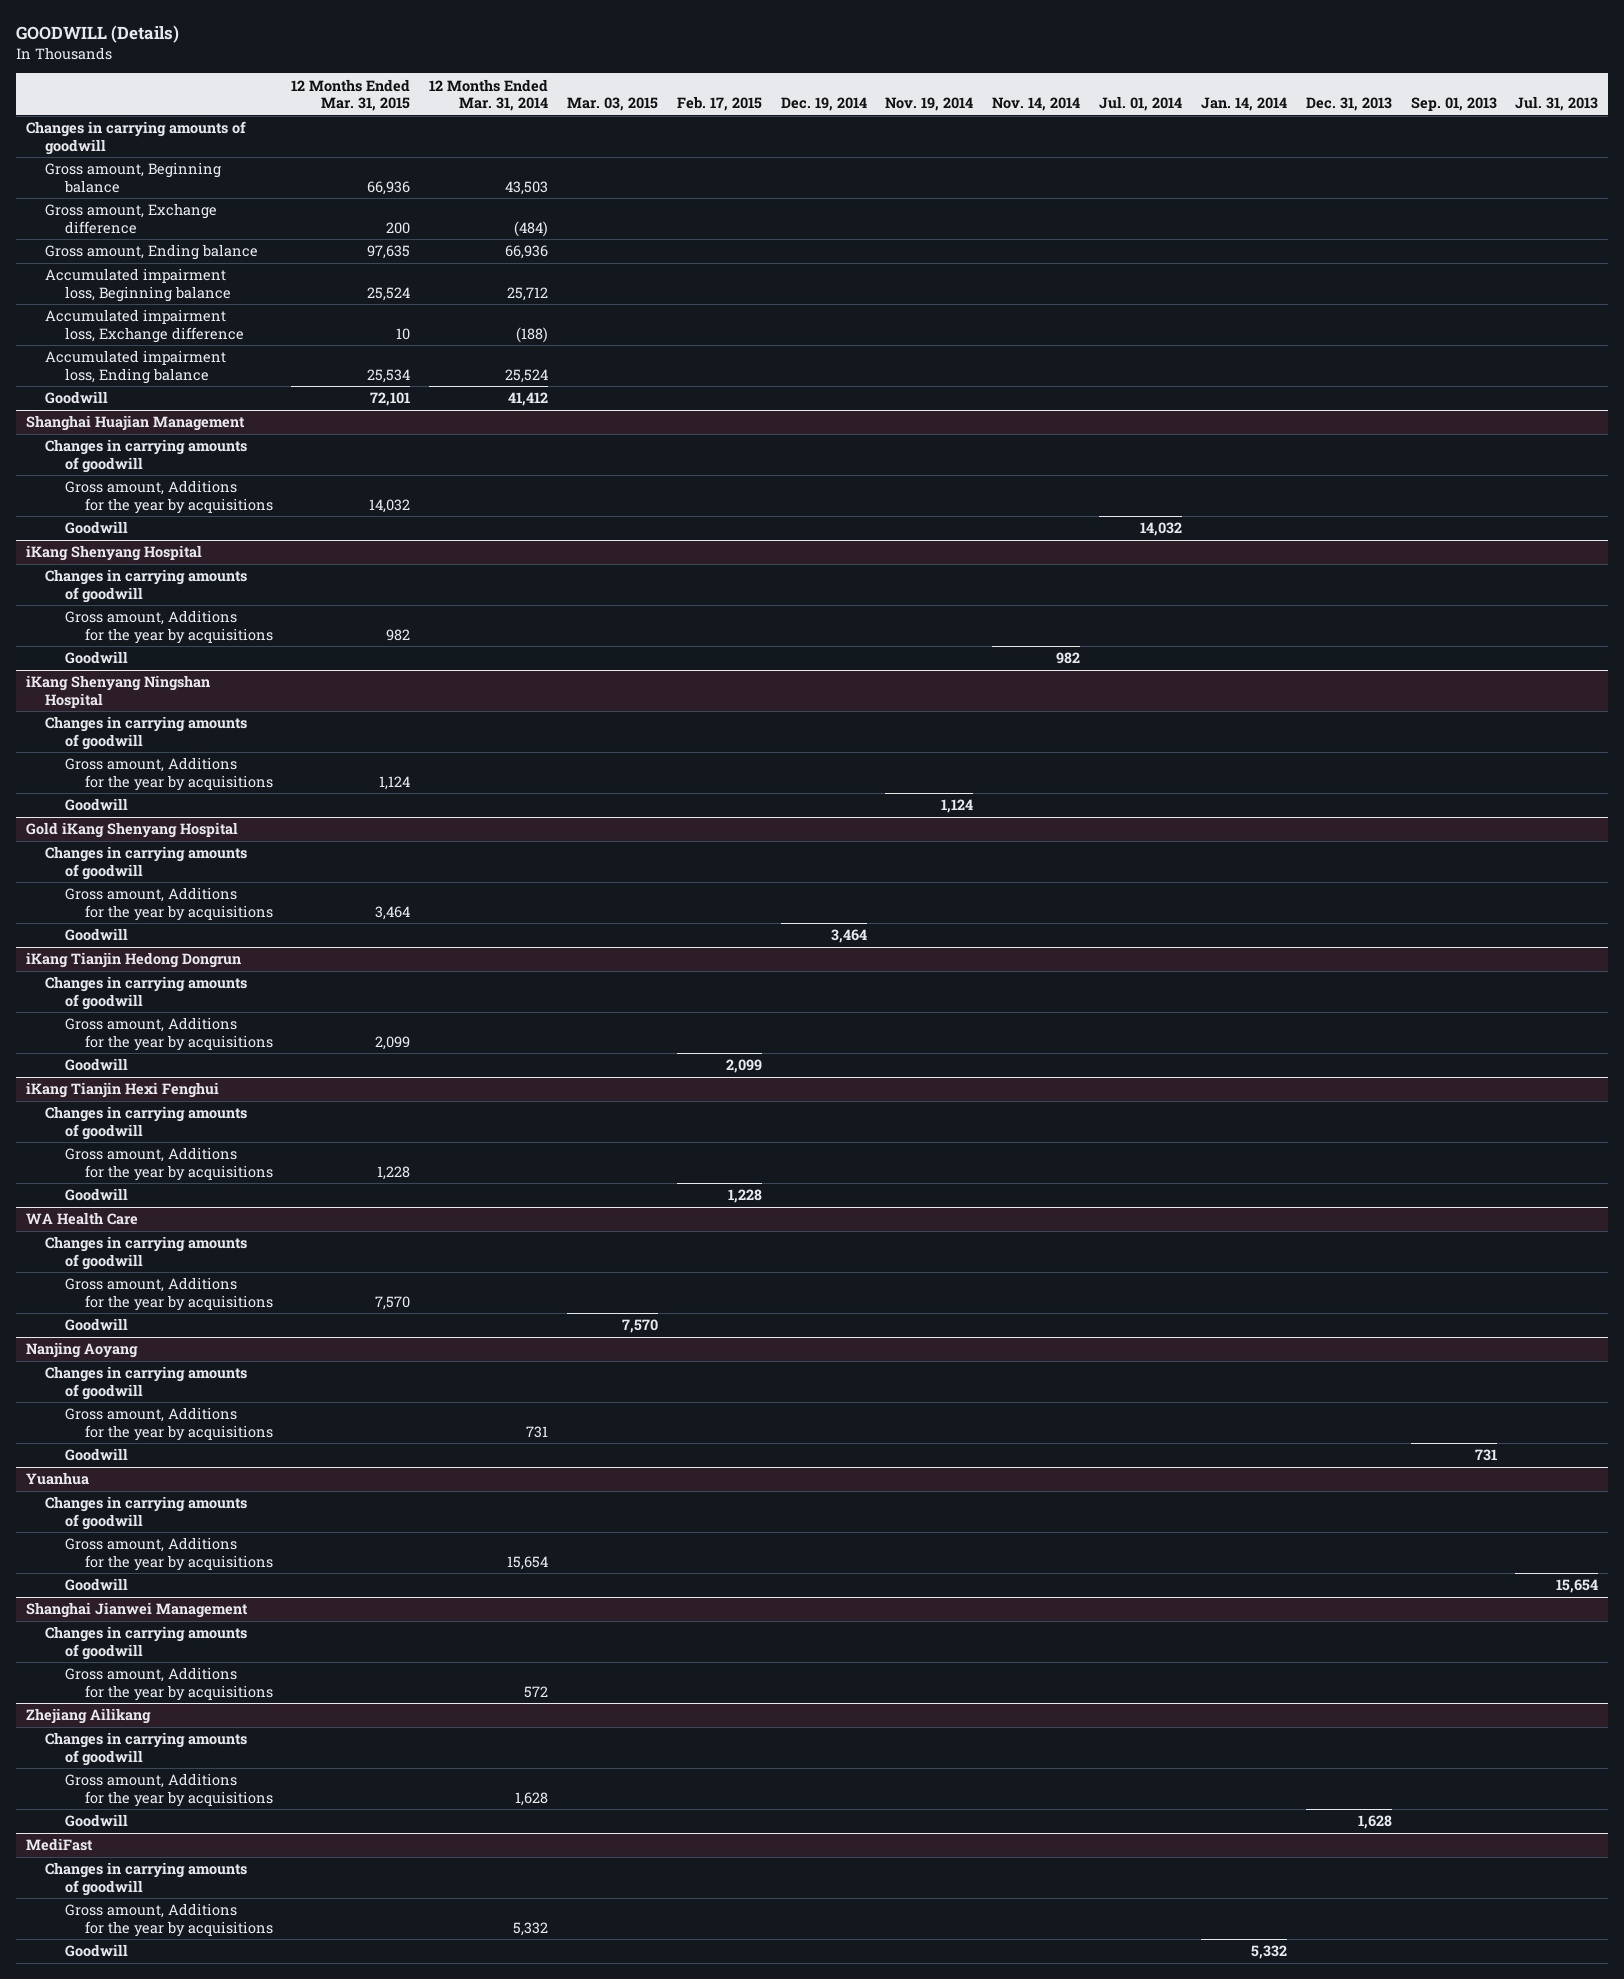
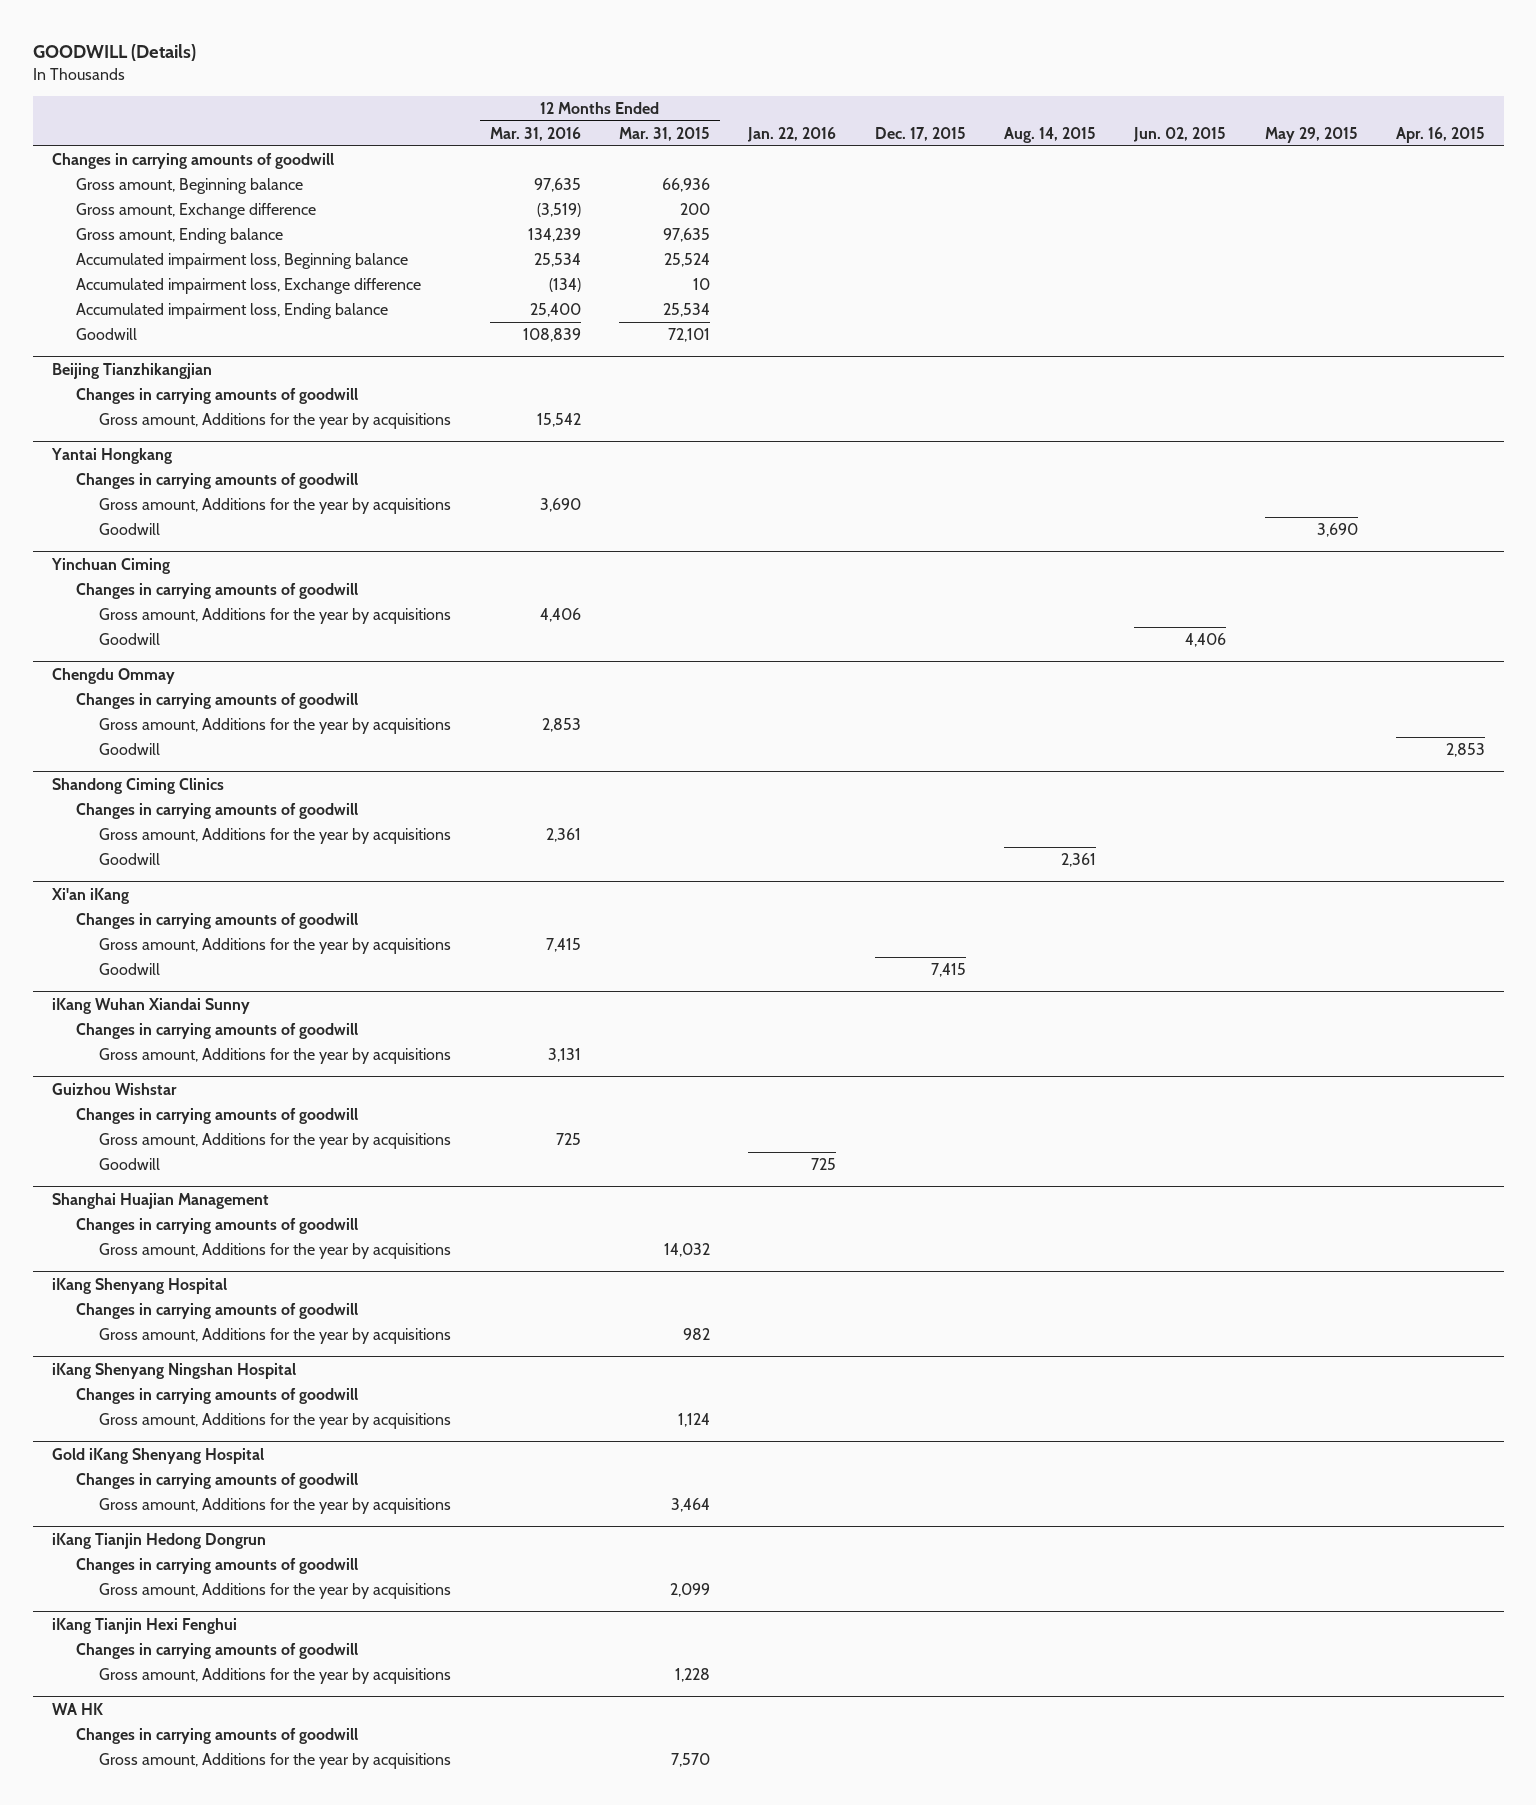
[429,78,549,111] 12 Months Ended Mar. 31, 2014 -> none
[567,96,659,111] Mar. 03, 2015 -> none
[676,95,762,111] Feb. 17, 2015 -> none
[780,96,867,111] Dec. 19, 2014 -> none
[885,96,974,111] Nov. 19, 2014 -> none
[992,96,1081,111] Nov. 14, 2014 -> none
[1099,95,1183,111] Jul. 01, 2014 -> none
[1200,96,1287,111] Jan. 14, 2014 -> none
[1305,96,1392,111] Dec. 31, 2013 -> none
[1410,96,1497,111] Sep. 01, 2013 -> none
[1515,95,1599,111] Jul. 31, 2013 -> none
none -> [489,126,581,141] Mar. 31, 2016
none -> [747,126,837,142] Jan. 22, 2016
none -> [874,126,966,141] Dec. 17, 2015
none -> [1003,126,1096,143] Aug. 14, 2015
none -> [1133,126,1227,142] Jun. 02, 2015
none -> [1264,126,1358,143] May 29, 2015
none -> [1395,126,1485,143] Apr. 16, 2015
none -> [51,362,212,379] Beijing Tianzhikangjian
none -> [75,388,358,405] Changes in carrying amounts of goodwill
none -> [99,413,452,430] Gross amount, Additions for the year by acquisitions
none -> [50,447,172,464] Yantai Hongkang
none -> [75,473,358,490] Changes in carrying amounts of goodwill
none -> [99,498,452,515] Gross amount, Additions for the year by acquisitions
none -> [99,523,161,536] Goodwill
none -> [50,557,170,574] Yinchuan Ciming
none -> [75,583,358,600] Changes in carrying amounts of goodwill
none -> [99,608,452,625] Gross amount, Additions for the year by acquisitions
none -> [99,633,161,646] Goodwill
none -> [51,667,175,684] Chengdu Ommay
none -> [75,693,358,710] Changes in carrying amounts of goodwill
none -> [99,718,452,735] Gross amount, Additions for the year by acquisitions
none -> [99,743,161,756] Goodwill
none -> [51,777,224,794] Shandong Ciming Clinics
none -> [75,803,358,820] Changes in carrying amounts of goodwill
none -> [99,828,452,845] Gross amount, Additions for the year by acquisitions
none -> [99,853,161,866] Goodwill
none -> [50,887,129,904] Xi'an iKang
none -> [75,913,358,930] Changes in carrying amounts of goodwill
none -> [99,938,452,955] Gross amount, Additions for the year by acquisitions
none -> [99,963,161,976] Goodwill
none -> [51,997,250,1014] iKang Wuhan Xiandai Sunny
none -> [75,1023,358,1040] Changes in carrying amounts of goodwill
none -> [99,1048,452,1065] Gross amount, Additions for the year by acquisitions
none -> [51,1082,177,1095] Guizhou Wishstar
none -> [75,1108,358,1125] Changes in carrying amounts of goodwill
none -> [99,1133,452,1150] Gross amount, Additions for the year by acquisitions
none -> [99,1158,161,1171] Goodwill
[64,521,128,535] Goodwill -> none
[64,651,128,665] Goodwill -> none
[64,798,128,812] Goodwill -> none
[64,928,128,942] Goodwill -> none
[64,1058,128,1072] Goodwill -> none
[64,1188,128,1202] Goodwill -> none
[25,1212,138,1226] WA Health Care -> [51,1702,103,1715] WA HK
[64,1318,128,1332] Goodwill -> none
[25,1342,138,1359] Nanjing Aoyang -> none
[45,1366,248,1400] Changes in carrying amounts of goodwill -> none
[64,1407,273,1441] Gross amount, Additions for the year by acquisitions -> none
[64,1448,128,1462] Goodwill -> none
[25,1472,89,1486] Yuanhua -> none
[45,1496,248,1530] Changes in carrying amounts of goodwill -> none
[64,1537,273,1571] Gross amount, Additions for the year by acquisitions -> none
[64,1578,128,1592] Goodwill -> none
[25,1602,248,1619] Shanghai Jianwei Management -> none
[45,1626,248,1660] Changes in carrying amounts of goodwill -> none
[64,1667,273,1701] Gross amount, Additions for the year by acquisitions -> none
[25,1708,151,1725] Zhejiang Ailikang -> none
[45,1732,248,1766] Changes in carrying amounts of goodwill -> none
[64,1773,273,1807] Gross amount, Additions for the year by acquisitions -> none
[64,1814,128,1828] Goodwill -> none
[25,1838,93,1852] MediFast -> none
[45,1862,248,1896] Changes in carrying amounts of goodwill -> none
[64,1903,273,1937] Gross amount, Additions for the year by acquisitions -> none
[64,1944,128,1958] Goodwill -> none

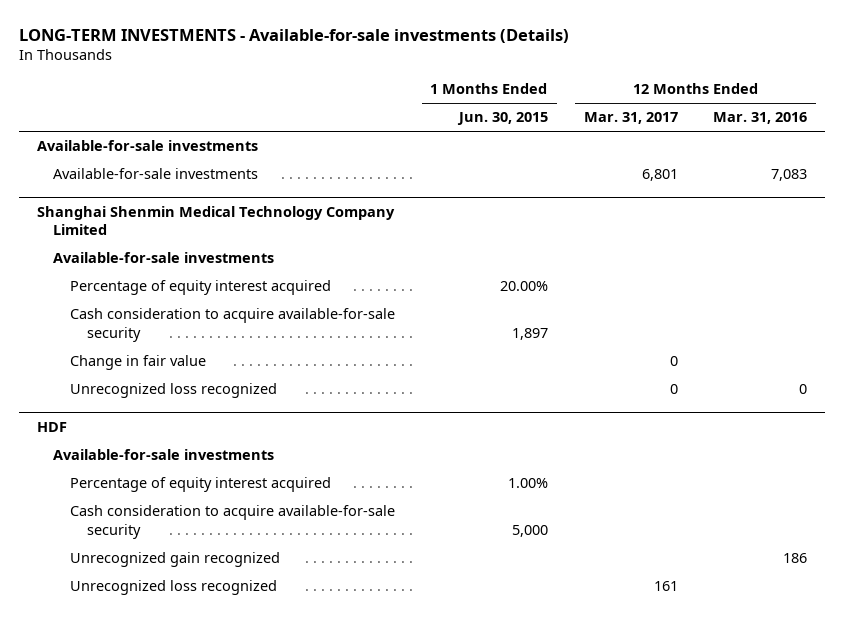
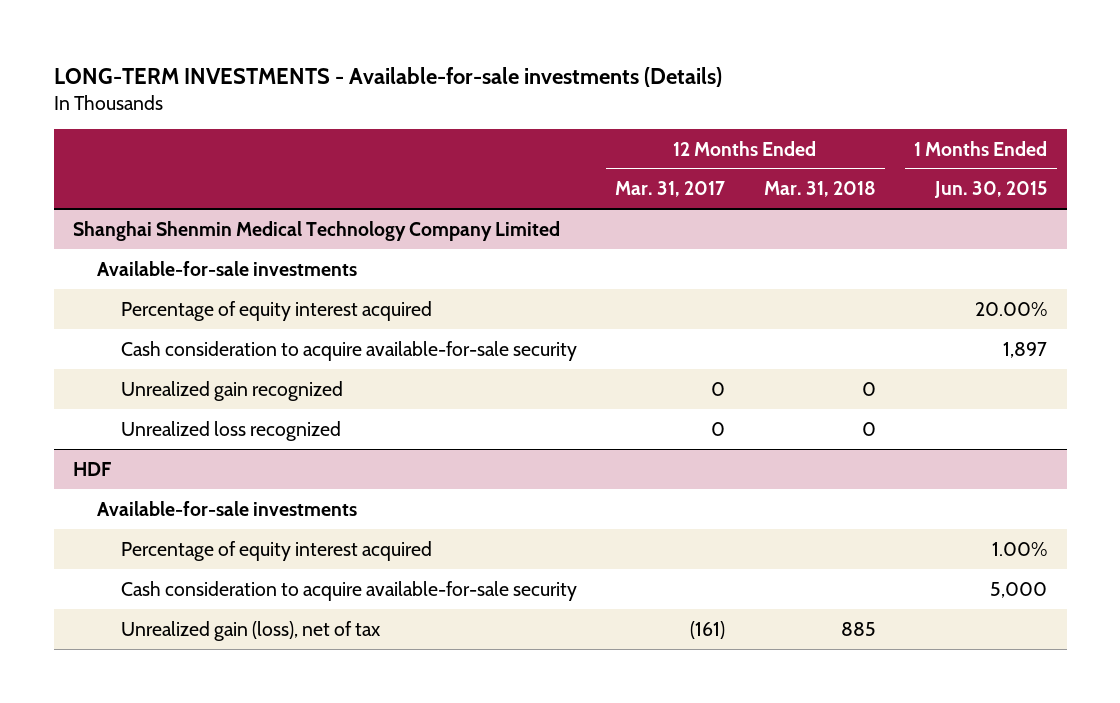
[713,112,808,125] Mar. 31, 2016 -> none
none -> [763,181,876,198] Mar. 31, 2018
[36,140,258,152] Available-for-sale investments -> none
[53,168,259,180] Available-for-sale investments -> none
[70,355,207,371] Change in fair value -> none
none -> [120,380,343,401] Unrealized gain recognized
[70,383,278,399] Unrecognized loss recognized -> [120,420,341,441] Unrealized loss recognized
[70,552,281,568] Unrecognized gain recognized -> none
[70,580,278,596] Unrecognized loss recognized -> none
none -> [120,620,381,641] Unrealized gain (loss), net of tax

